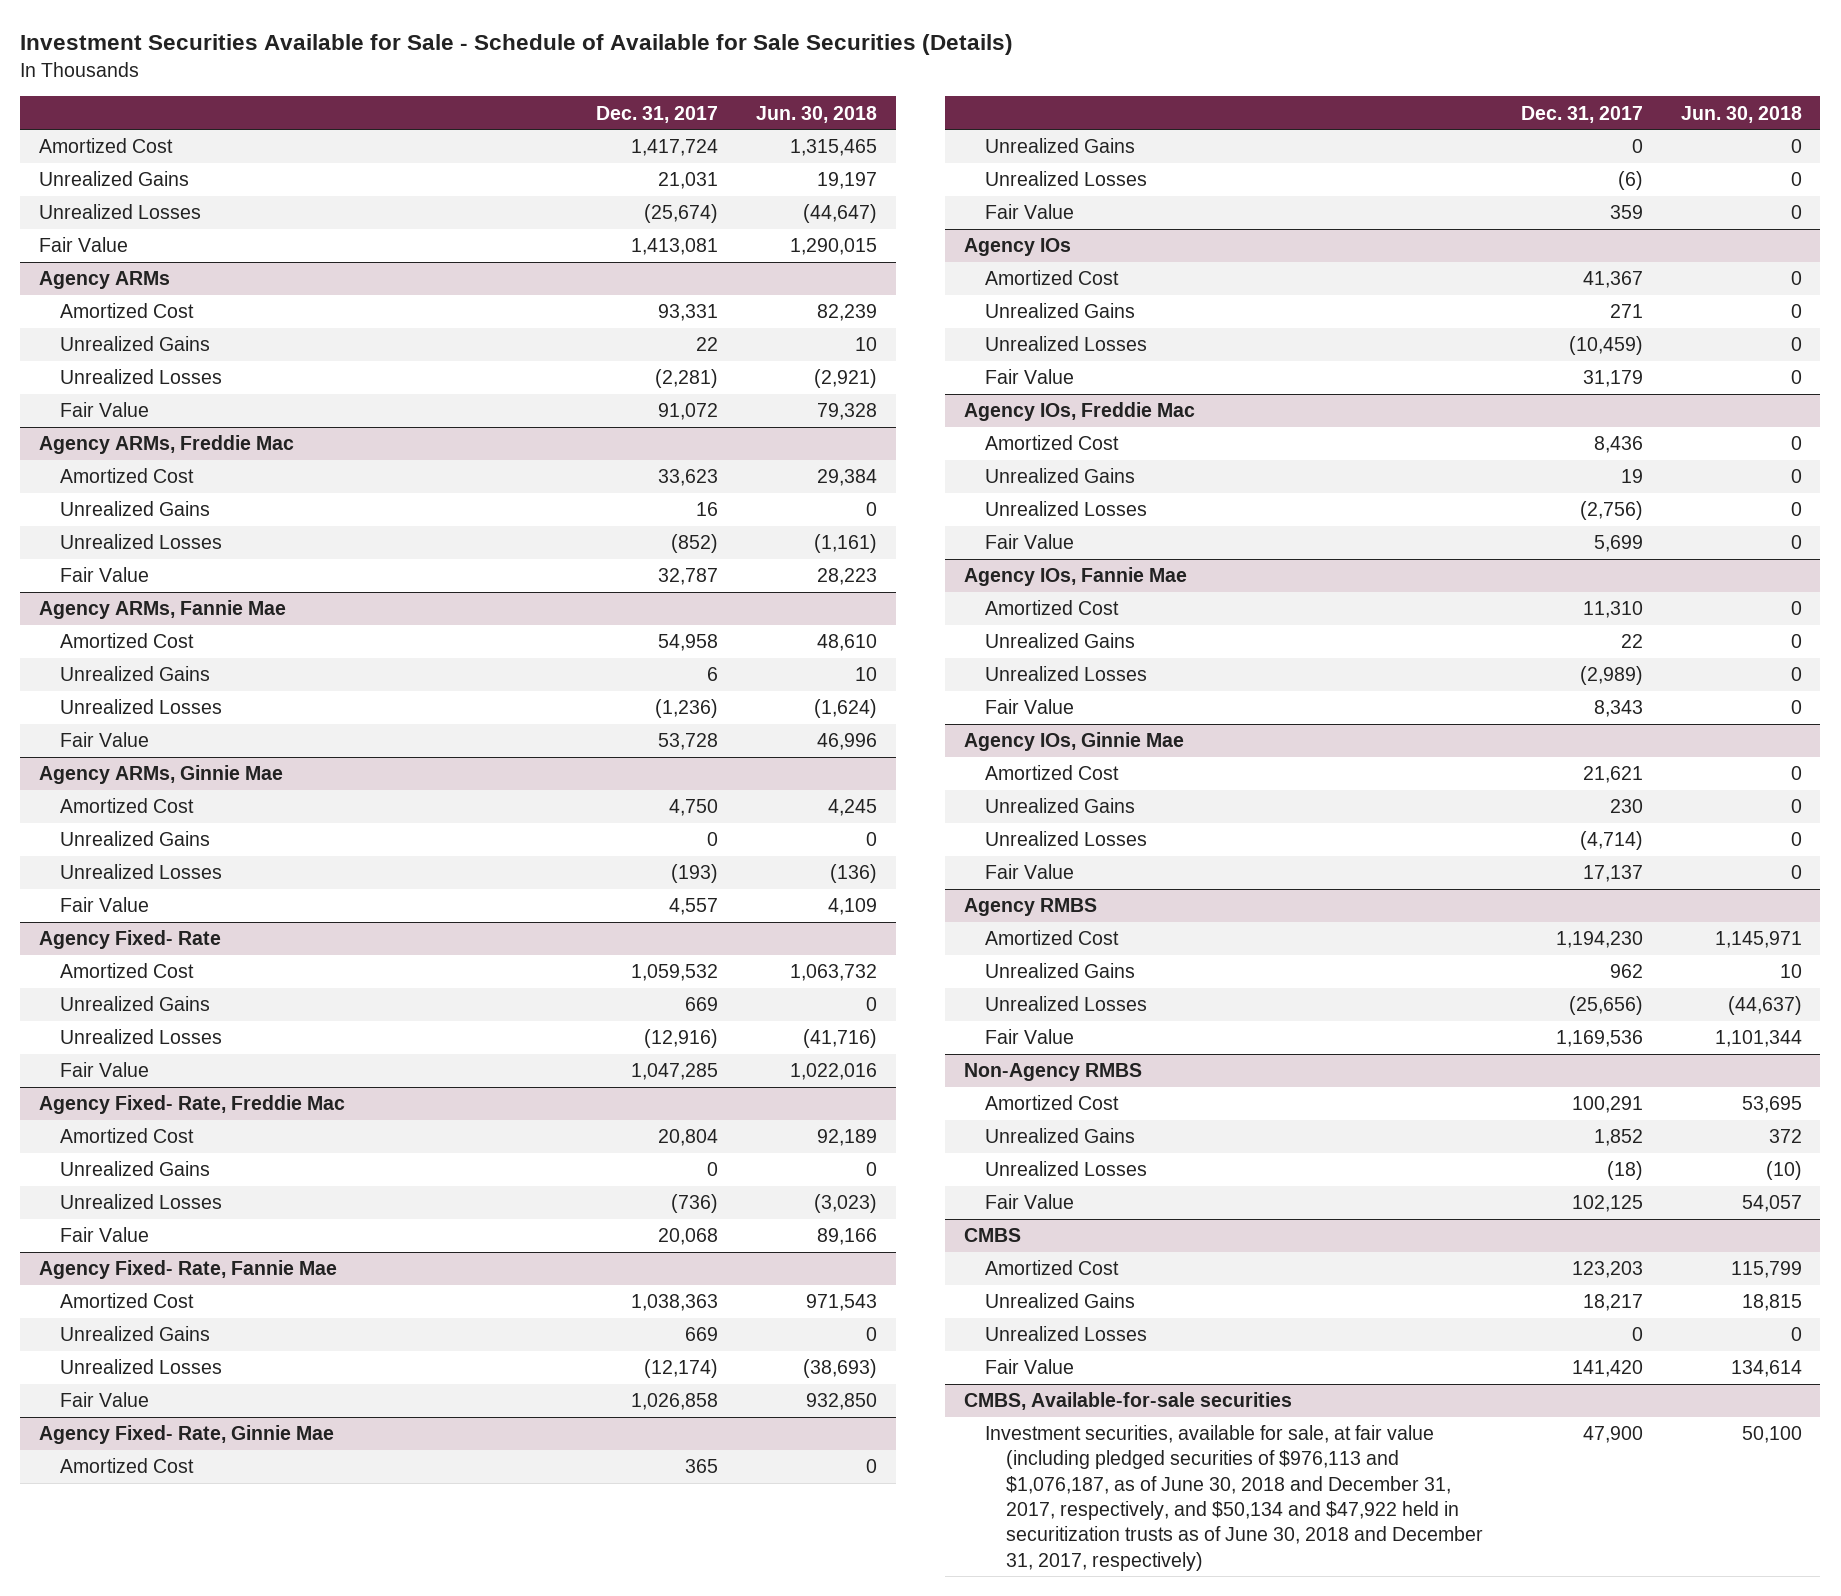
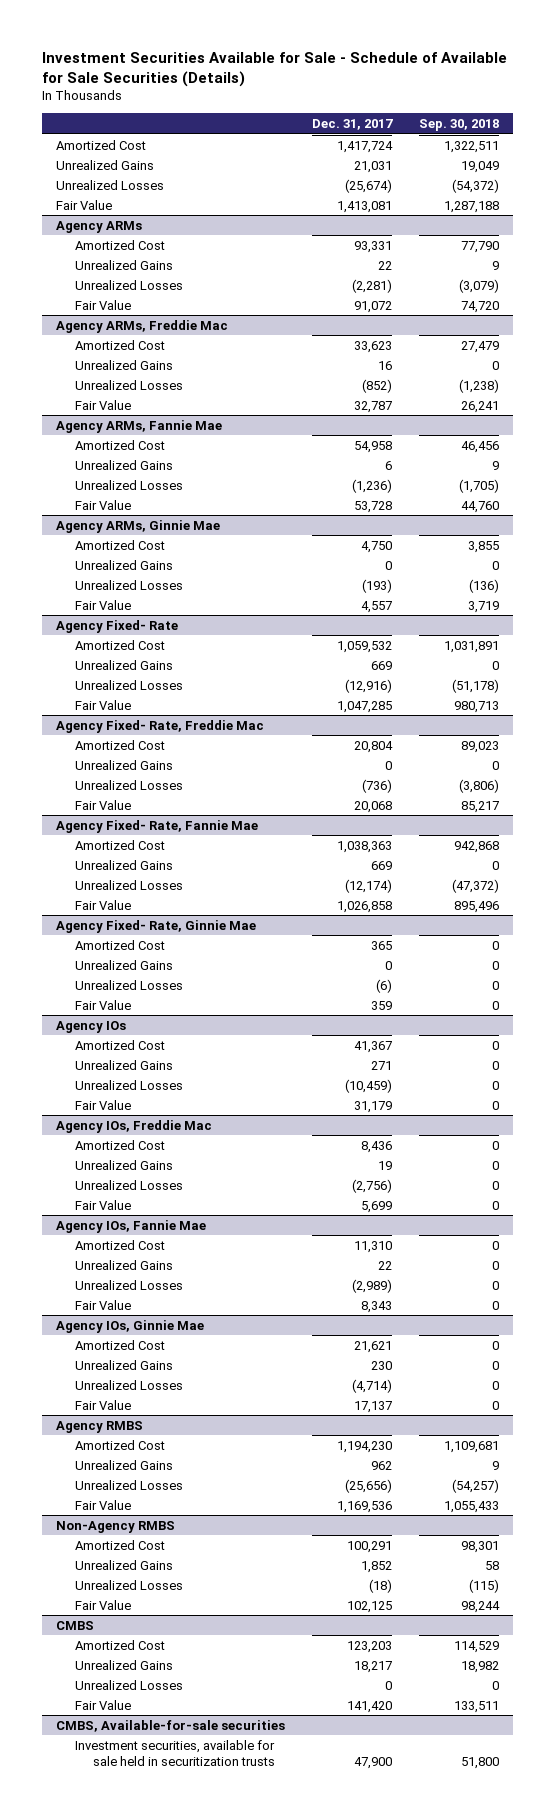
[755,105,877,123] Jun. 30, 2018 -> none
none -> [419,119,500,132] Sep. 30, 2018
[984,1425,1484,1571] Investment securities, available for sale, at fair value (including pledged securities of $976,113 and $1,076,187, as of June 30, 2018 and December 31, 2017, respectively, and $50,134 and $47,922 held in securitization trusts as of June 30, 2018 and December 31, 2017, respectively) -> [74,1739,276,1766] Investment securities, available for sale held in securitization trusts

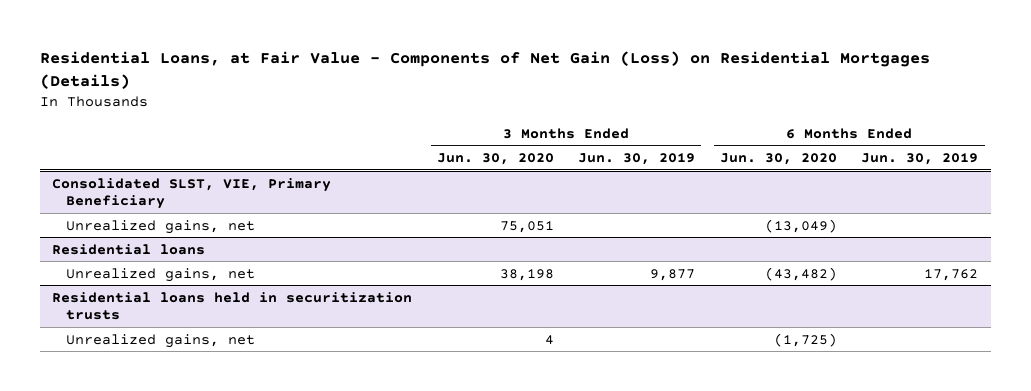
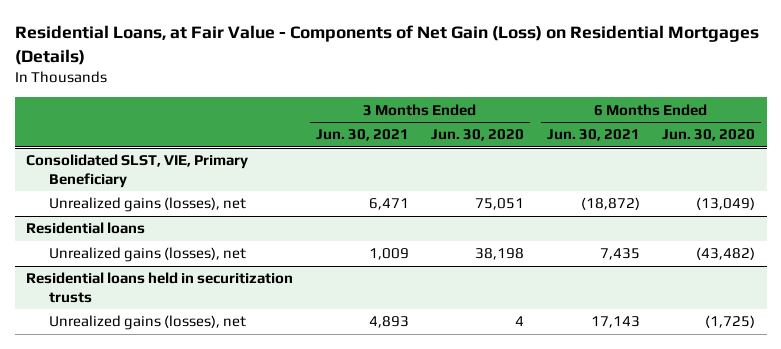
[578,152,696,165] Jun. 30, 2019 -> none
[861,152,979,165] Jun. 30, 2019 -> none
none -> [315,129,409,142] Jun. 30, 2021
none -> [546,129,640,142] Jun. 30, 2021
[66,219,256,234] Unrealized gains, net -> [49,197,247,213] Unrealized gains (losses), net
[66,267,256,282] Unrealized gains, net -> [49,247,247,263] Unrealized gains (losses), net
[66,333,256,348] Unrealized gains, net -> [49,315,247,331] Unrealized gains (losses), net

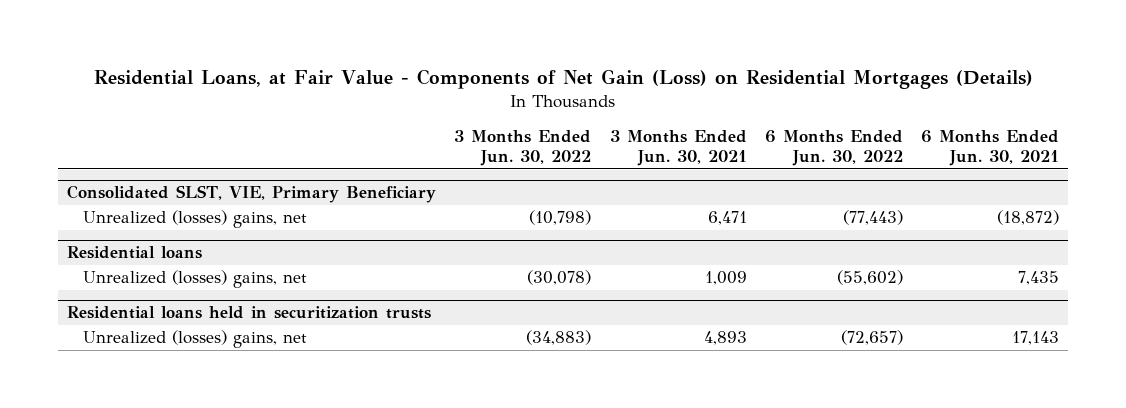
[431,129,525,142] Jun. 30, 2020 -> none
[662,129,756,142] Jun. 30, 2020 -> none
none -> [454,129,592,167] 3 Months Ended Jun. 30, 2022
none -> [764,129,903,167] 6 Months Ended Jun. 30, 2022
[49,197,247,213] Unrealized gains (losses), net -> [83,210,308,229] Unrealized (losses) gains, net
[49,247,247,263] Unrealized gains (losses), net -> [83,270,308,289] Unrealized (losses) gains, net
[49,315,247,331] Unrealized gains (losses), net -> [83,330,308,349] Unrealized (losses) gains, net

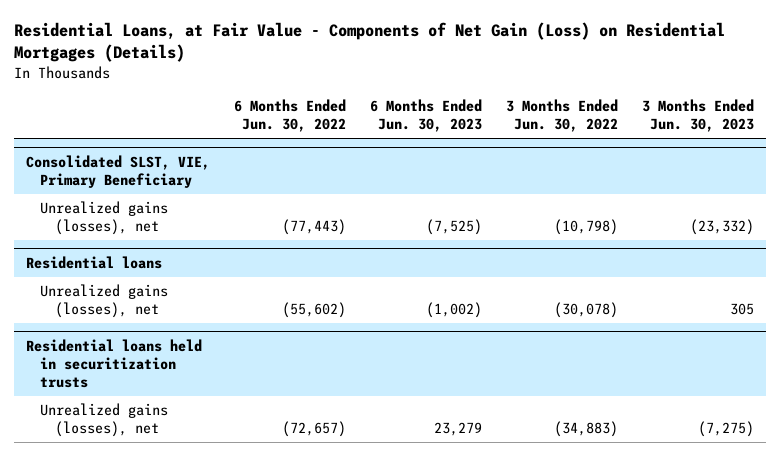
[609,129,747,167] 3 Months Ended Jun. 30, 2021 -> none
[921,129,1060,167] 6 Months Ended Jun. 30, 2021 -> none
none -> [369,99,482,133] 6 Months Ended Jun. 30, 2023
none -> [641,99,754,133] 3 Months Ended Jun. 30, 2023
[83,210,308,229] Unrealized (losses) gains, net -> [40,201,169,235] Unrealized gains (losses), net
[83,270,308,289] Unrealized (losses) gains, net -> [40,284,169,318] Unrealized gains (losses), net
[83,330,308,349] Unrealized (losses) gains, net -> [40,403,169,437] Unrealized gains (losses), net

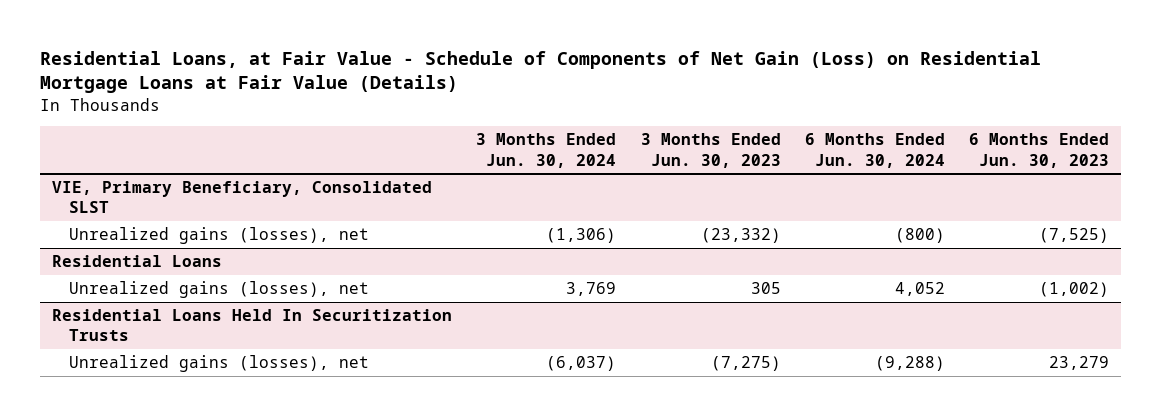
[13,21,725,63] Residential Loans, at Fair Value - Components of Net Gain (Loss) on Residential Mortgages (Details) -> [40,50,1042,94] Residential Loans, at Fair Value - Schedule of Components of Net Gain (Loss) on Residential Mortgage Loans at Fair Value (Details)
[233,99,346,133] 6 Months Ended Jun. 30, 2022 -> none
[505,99,618,133] 3 Months Ended Jun. 30, 2022 -> none
none -> [476,133,617,168] 3 Months Ended Jun. 30, 2024
none -> [804,133,945,168] 6 Months Ended Jun. 30, 2024
[25,155,210,188] Consolidated SLST, VIE, Primary Beneficiary -> [52,181,433,214] VIE, Primary Beneficiary, Consolidated SLST
[25,256,162,270] Residential loans -> [52,255,223,268] Residential Loans
[25,339,202,388] Residential loans held in securitization trusts -> [52,309,453,342] Residential Loans Held In Securitization Trusts

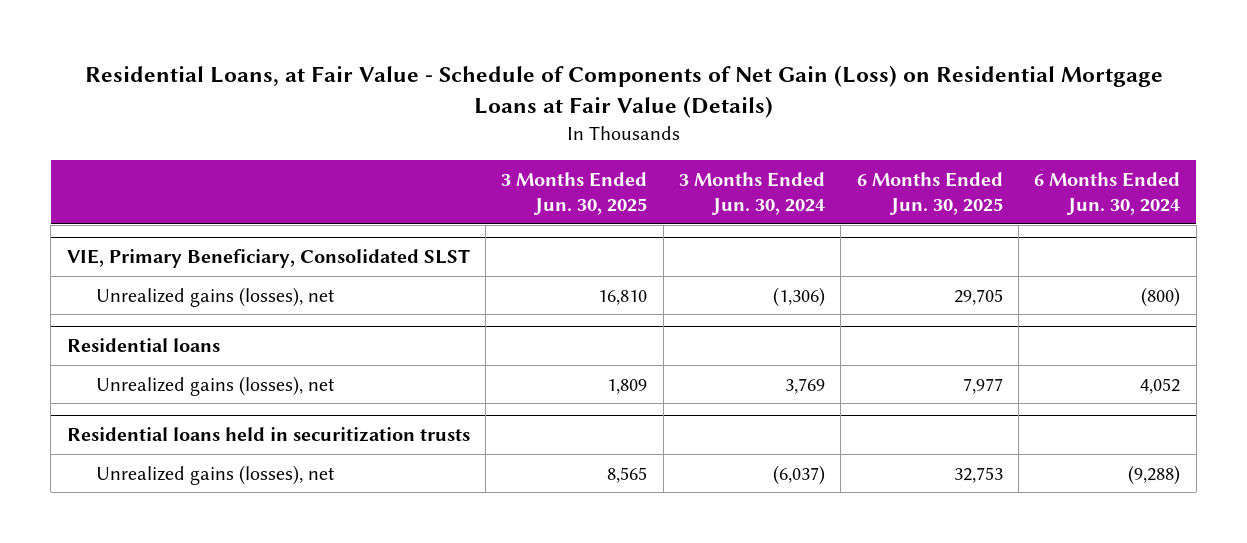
[640,133,781,168] 3 Months Ended Jun. 30, 2023 -> none
[969,133,1110,168] 6 Months Ended Jun. 30, 2023 -> none
none -> [501,171,648,215] 3 Months Ended Jun. 30, 2025
none -> [856,171,1003,215] 6 Months Ended Jun. 30, 2025
[52,255,223,268] Residential Loans -> [66,338,220,353] Residential loans
[52,309,453,342] Residential Loans Held In Securitization Trusts -> [66,427,470,443] Residential loans held in securitization trusts

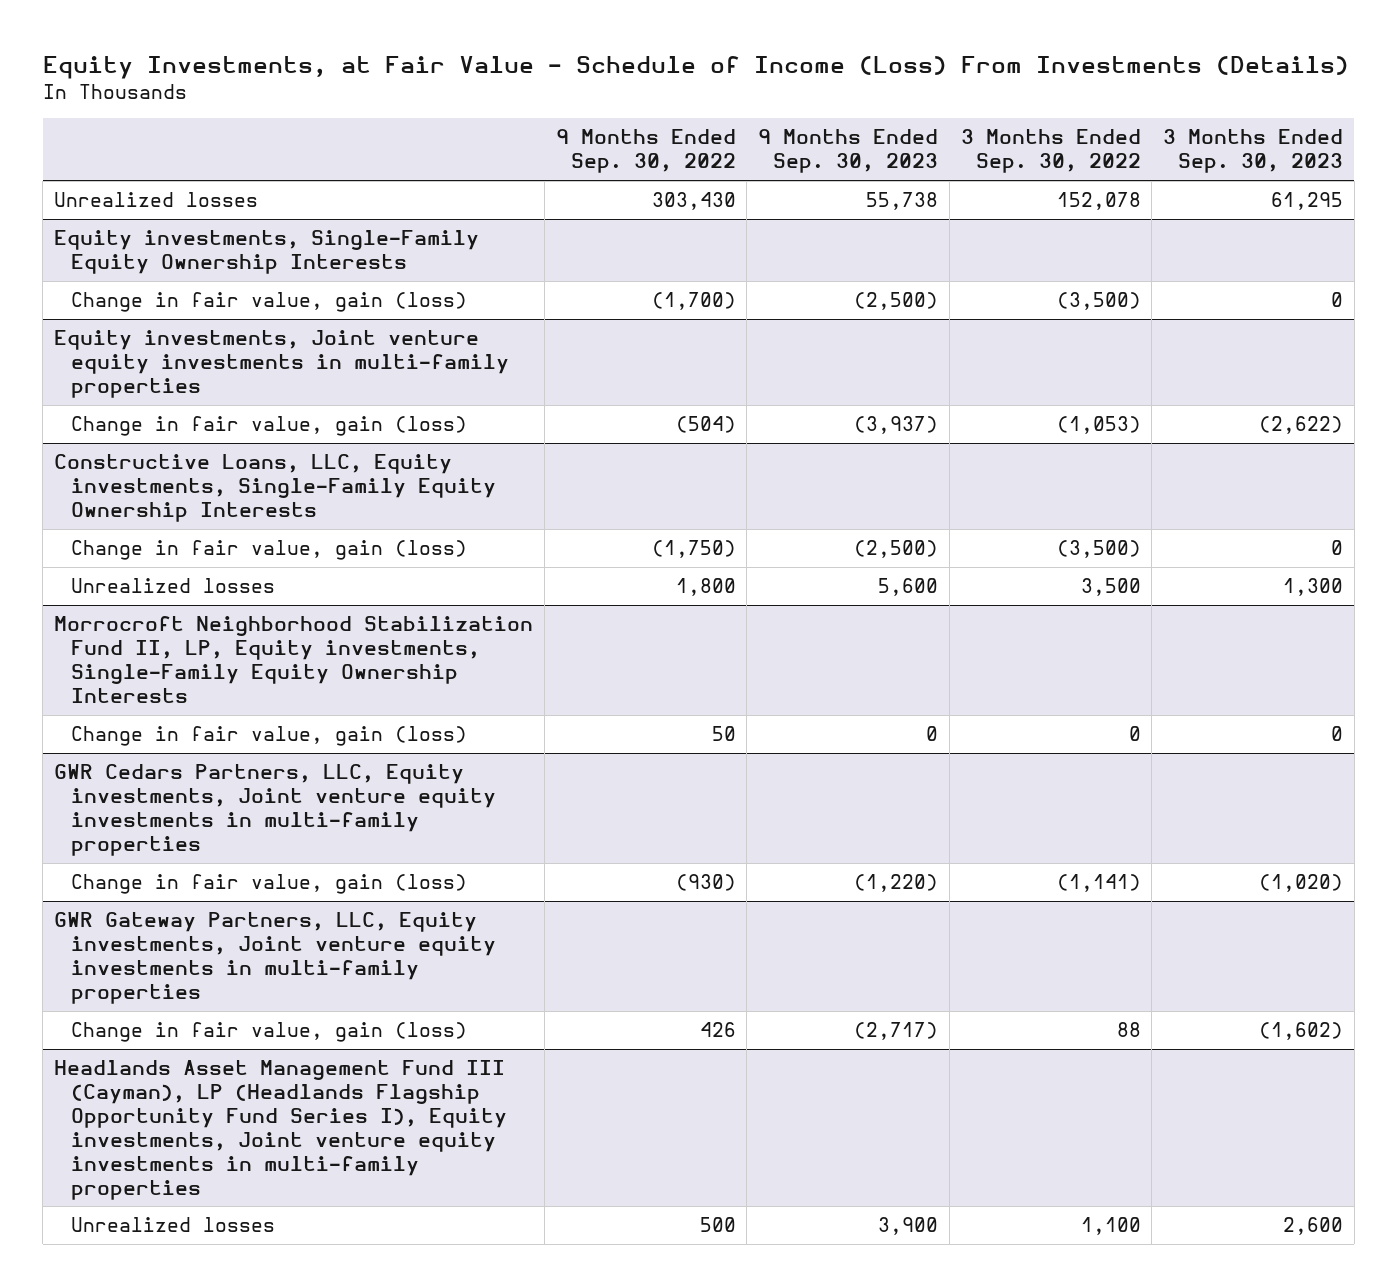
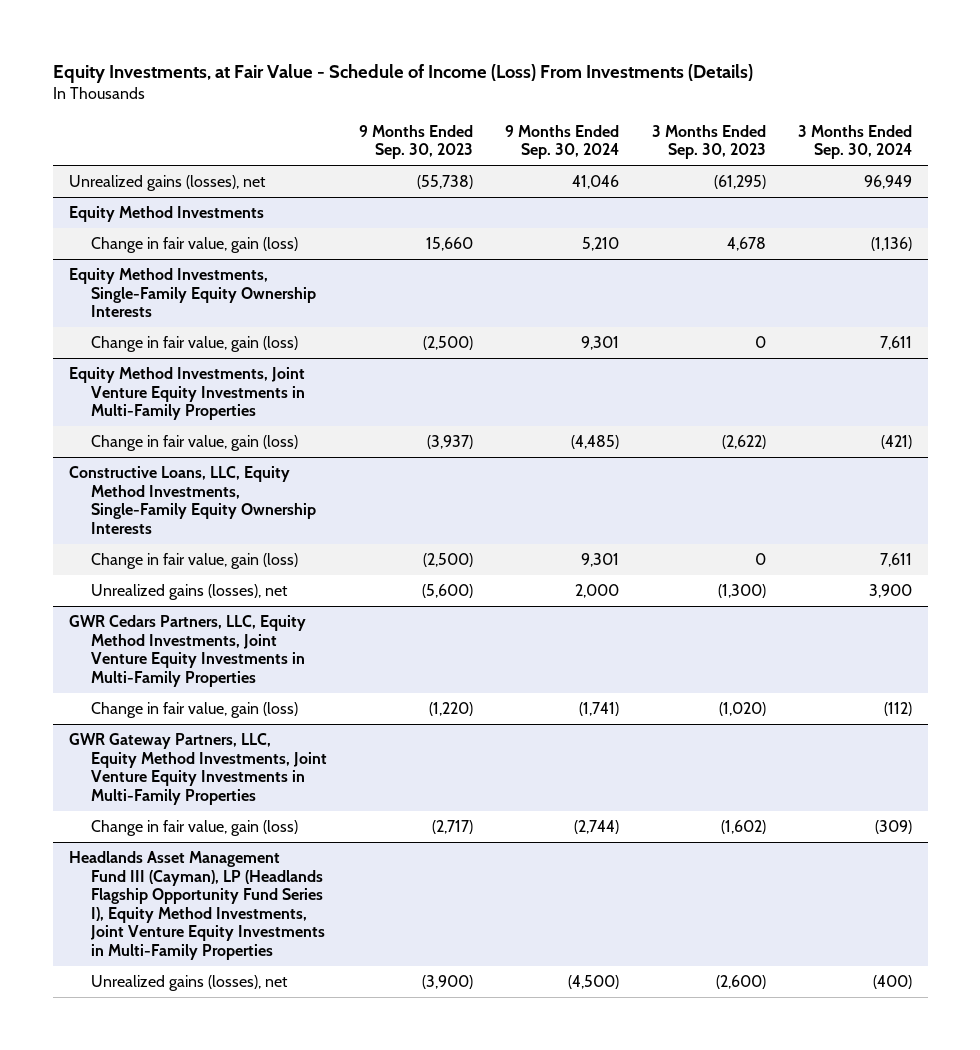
[555,129,736,174] 9 Months Ended Sep. 30, 2022 -> none
[960,129,1141,174] 3 Months Ended Sep. 30, 2022 -> none
none -> [505,124,620,160] 9 Months Ended Sep. 30, 2024
none -> [797,124,912,160] 3 Months Ended Sep. 30, 2024
[54,192,259,208] Unrealized losses -> [68,175,266,192] Unrealized gains (losses), net
[866,192,939,211] 55,738 -> [417,175,474,190] (55,738)
[1271,192,1344,211] 61,295 -> [713,175,766,190] (61,295)
none -> [68,206,264,223] Equity Method Investments
none -> [91,237,299,254] Change in fair value, gain (loss)
[54,230,480,275] Equity investments, Single-Family Equity Ownership Interests -> [68,268,317,318] Equity Method Investments, Single-Family Equity Ownership Interests
[54,330,509,399] Equity investments, Joint venture equity investments in multi-family properties -> [68,367,306,421] Equity Method Investments, Joint Venture Equity Investments in Multi-Family Properties
[54,454,496,523] Constructive Loans, LLC, Equity investments, Single-Family Equity Ownership Interests -> [68,466,317,534] Constructive Loans, LLC, Equity Method Investments, Single-Family Equity Ownership Interests
[54,616,534,703] Morrocroft Neighborhood Stabilization Fund II, LP, Equity investments, Single-Family Equity Ownership Interests -> none
[70,726,467,747] Change in fair value, gain (loss) -> none
[70,578,275,594] Unrealized losses -> [91,584,289,601] Unrealized gains (losses), net
[878,578,939,597] 5,600 -> [422,584,474,599] (5,600)
[1283,578,1344,597] 1,300 -> [717,584,766,599] (1,300)
[54,764,496,856] GWR Cedars Partners, LLC, Equity investments, Joint venture equity investments in multi-family properties -> [68,615,306,687] GWR Cedars Partners, LLC, Equity Method Investments, Joint Venture Equity Investments in Multi-Family Properties
[54,912,496,1004] GWR Gateway Partners, LLC, Equity investments, Joint venture equity investments in multi-family properties -> [68,733,328,805] GWR Gateway Partners, LLC, Equity Method Investments, Joint Venture Equity Investments in Multi-Family Properties
[54,1060,507,1200] Headlands Asset Management Fund III (Cayman), LP (Headlands Flagship Opportunity Fund Series I), Equity investments, Joint venture equity investments in multi-family properties -> [68,851,326,960] Headlands Asset Management Fund III (Cayman), LP (Headlands Flagship Opportunity Fund Series I), Equity Method Investments, Joint Venture Equity Investments in Multi-Family Properties
[70,1217,275,1233] Unrealized losses -> [91,975,289,992] Unrealized gains (losses), net
[878,1217,939,1236] 3,900 -> [422,975,474,990] (3,900)
[1283,1217,1344,1236] 2,600 -> [715,975,766,990] (2,600)

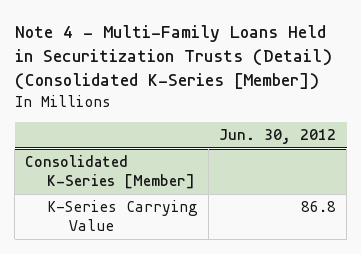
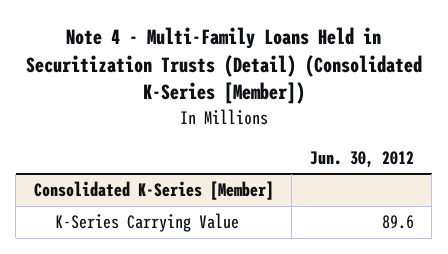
[301,201,337,213] 86.8 -> [381,215,414,230] 89.6

